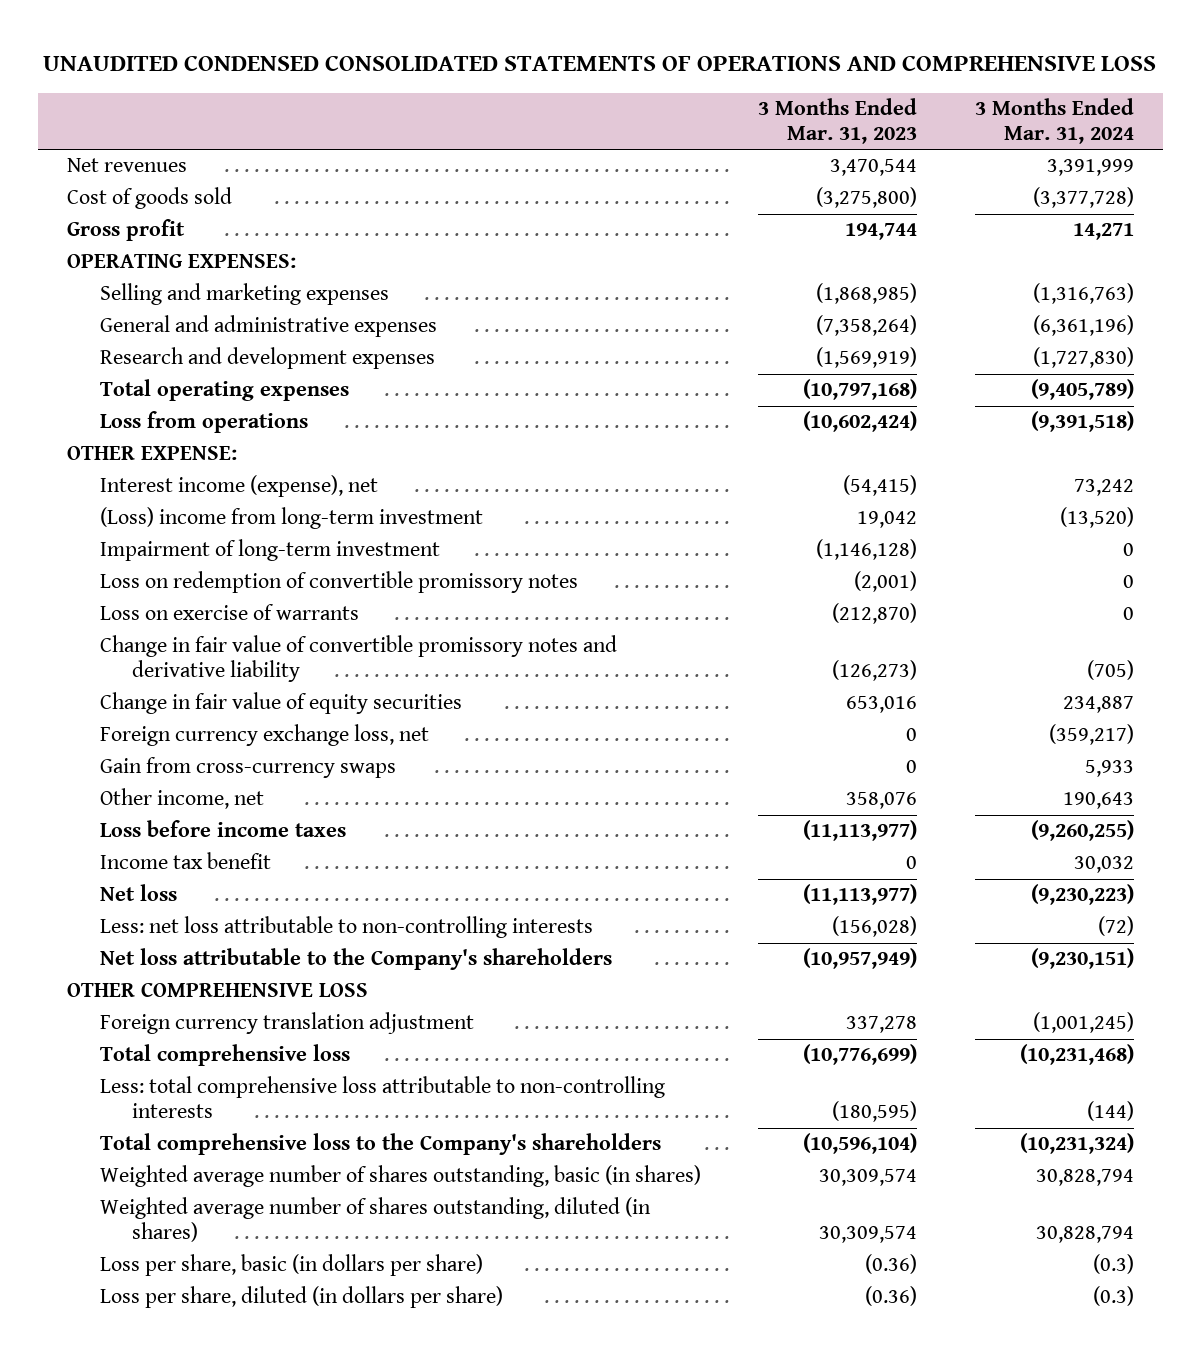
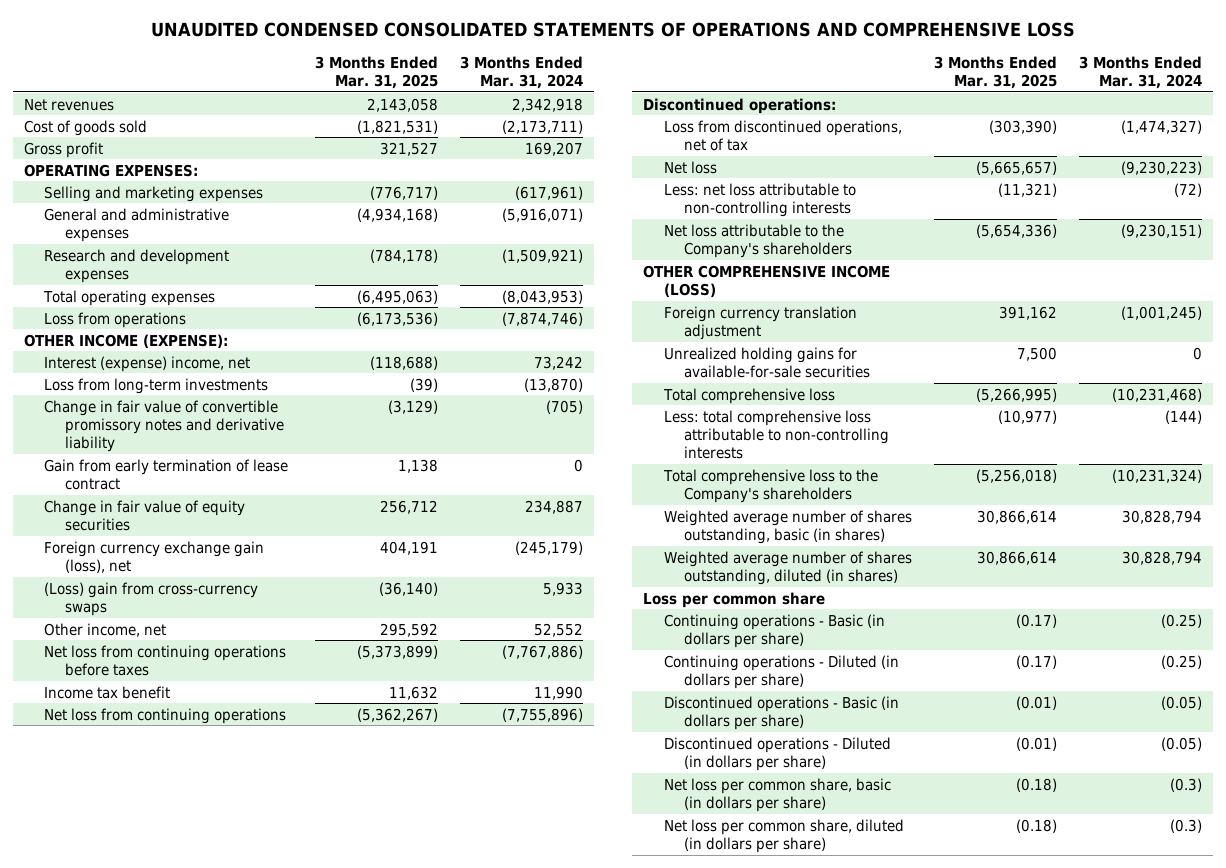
[758,98,918,145] 3 Months Ended Mar. 31, 2023 -> none
none -> [314,56,438,90] 3 Months Ended Mar. 31, 2025
[1046,159,1134,177] 3,391,999 -> [511,97,583,112] 2,342,918
[1032,187,1134,209] (3,377,728) -> [501,119,583,134] (2,173,711)
[1072,223,1134,241] 14,271 -> [524,141,583,156] 169,207
[99,539,440,562] Impairment of long-term investment -> none
[99,571,578,594] Loss on redemption of convertible promissory notes -> none
[99,604,359,621] Loss on exercise of warrants -> none
[1032,283,1134,305] (1,316,763) -> [514,185,583,200] (617,961)
[1032,315,1134,337] (6,361,196) -> [501,207,583,222] (5,916,071)
[1032,347,1134,369] (1,727,830) -> [501,248,583,263] (1,509,921)
[1030,379,1134,401] (9,405,789) -> [501,289,583,304] (8,043,953)
[1030,411,1134,433] (9,391,518) -> [501,311,583,326] (7,874,746)
[66,446,237,461] OTHER EXPENSE: -> [23,333,228,348] OTHER INCOME (EXPENSE):
[99,475,378,498] Interest income (expense), net -> [44,355,251,372] Interest (expense) income, net
[99,507,483,530] (Loss) income from long-term investment -> [44,377,269,394] Loss from long-term investments
[1059,507,1134,529] (13,520) -> [523,377,583,392] (13,870)
none -> [44,458,289,491] Gain from early termination of lease contract
[99,724,429,747] Foreign currency exchange loss, net -> [44,540,265,574] Foreign currency exchange gain (loss), net
[1048,724,1134,746] (359,217) -> [514,540,583,555] (245,179)
[99,757,396,779] Gain from cross-currency swaps -> [44,581,259,617] (Loss) gain from cross-currency swaps
[1062,792,1134,810] 190,643 -> [533,622,583,637] 52,552
[99,820,346,838] Loss before income taxes -> [44,644,287,677] Net loss from continuing operations before taxes
[1030,820,1134,842] (9,260,255) -> [501,644,583,659] (7,767,886)
[1073,856,1134,874] 30,032 -> [533,685,583,700] 11,990
none -> [44,707,287,724] Net loss from continuing operations
none -> [643,97,837,114] Discontinued operations:
none -> [663,119,902,152] Loss from discontinued operations, net of tax
[66,982,368,998] OTHER COMPREHENSIVE LOSS -> [643,264,891,298] OTHER COMPREHENSIVE INCOME (LOSS)
none -> [663,346,871,379] Unrealized holding gains for available-for-sale securities
none -> [643,591,826,608] Loss per common share
none -> [663,613,885,649] Continuing operations - Basic (in dollars per share)
none -> [663,654,899,690] Continuing operations - Diluted (in dollars per share)
none -> [663,695,899,731] Discontinued operations - Basic (in dollars per share)
none -> [663,736,891,772] Discontinued operations - Diluted (in dollars per share)
[99,1254,483,1277] Loss per share, basic (in dollars per share) -> [663,777,891,813] Net loss per common share, basic (in dollars per share)
[99,1286,503,1309] Loss per share, diluted (in dollars per share) -> [663,818,904,854] Net loss per common share, diluted (in dollars per share)

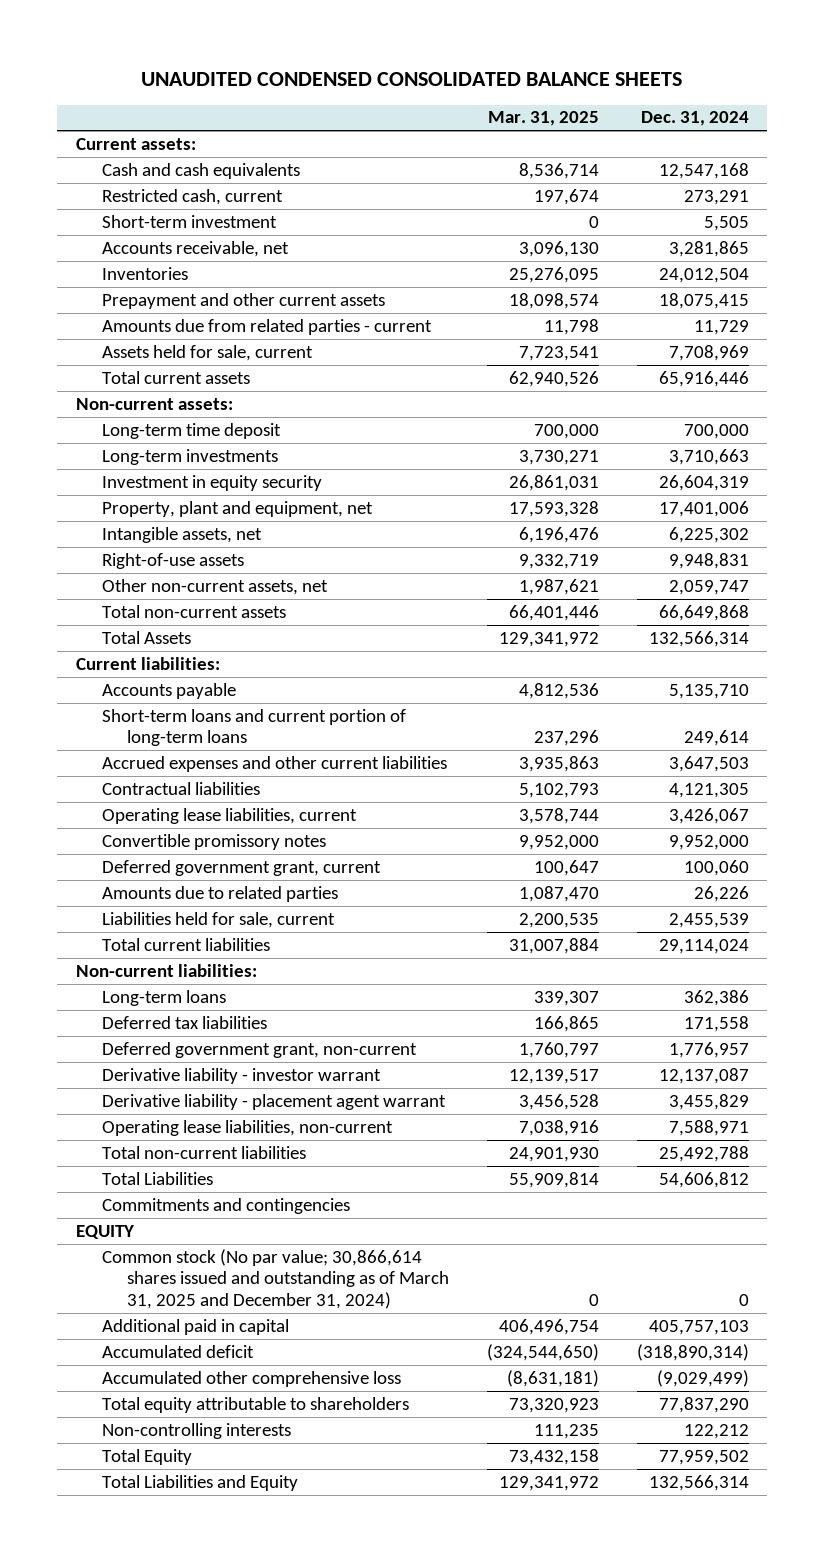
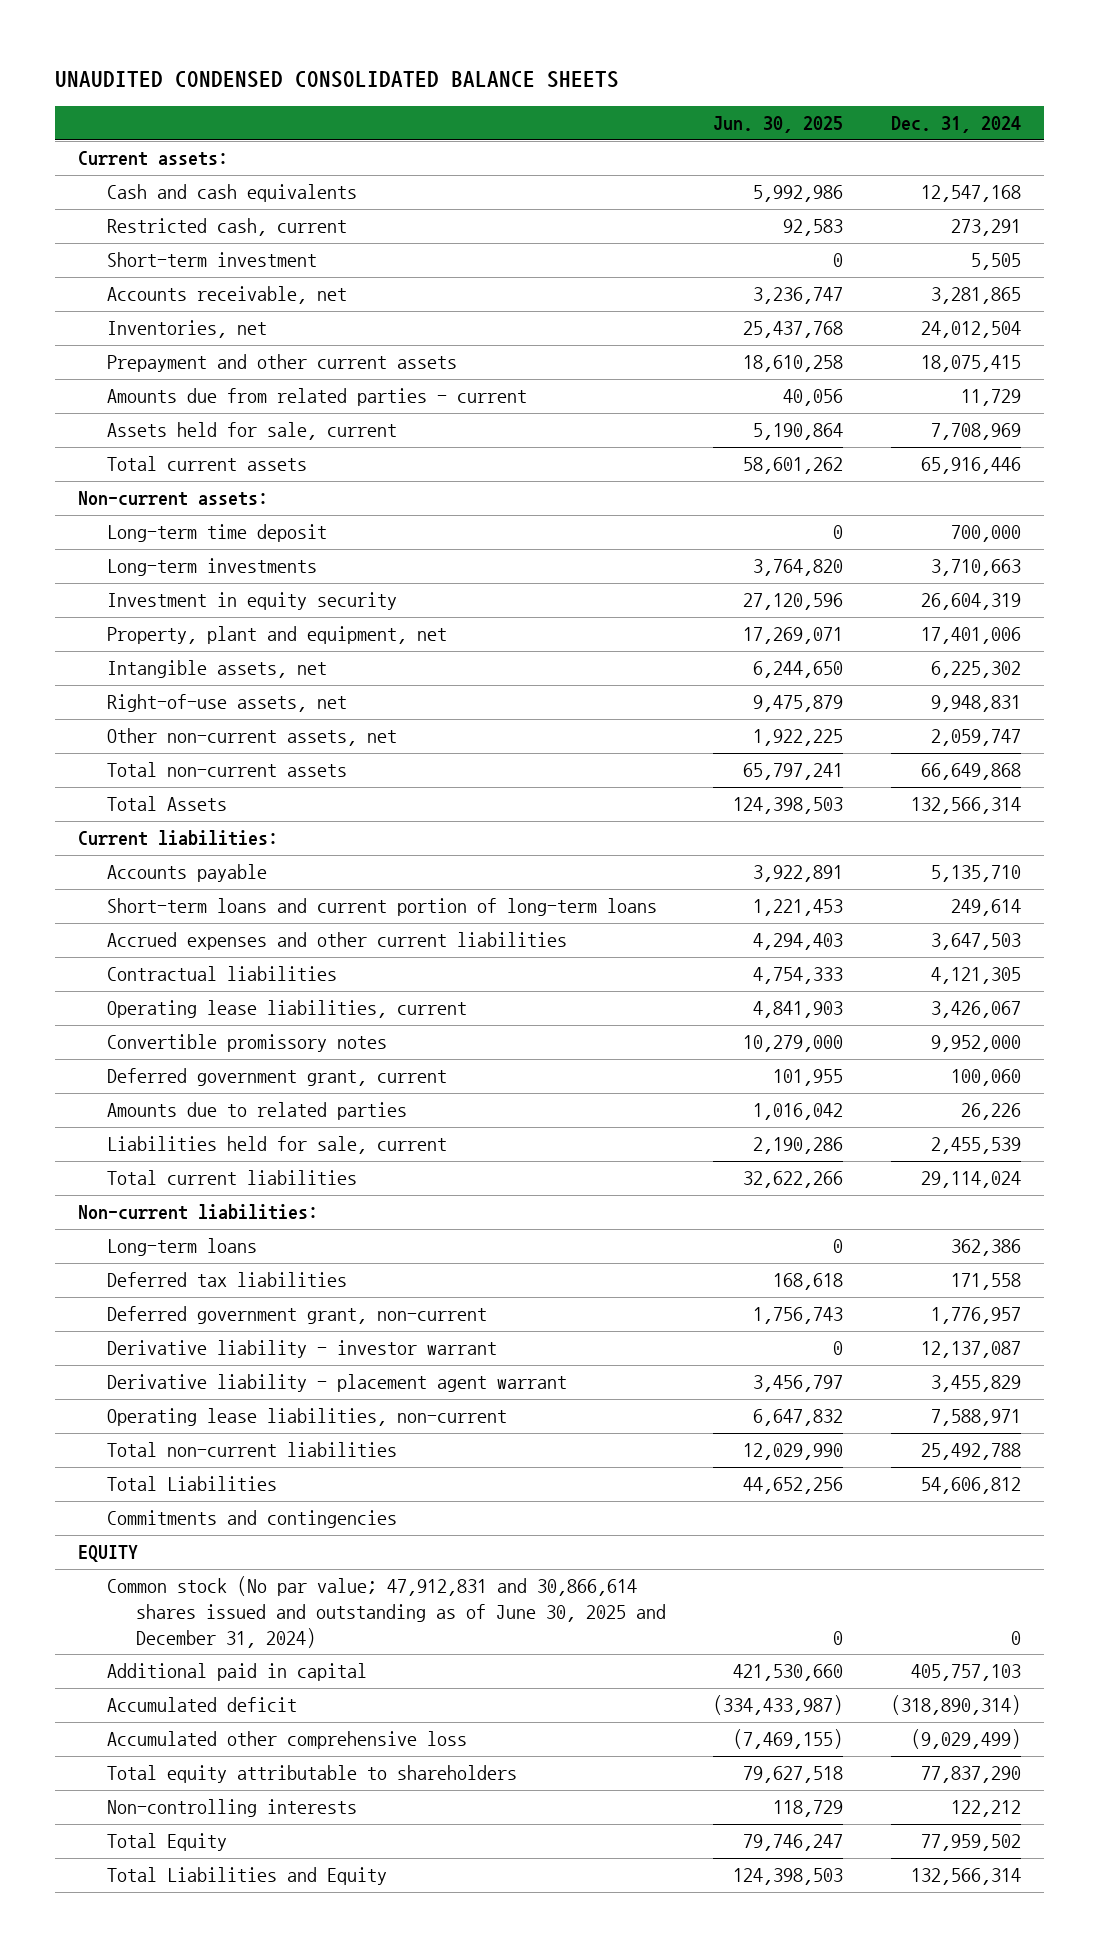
[487,111,599,127] Mar. 31, 2025 -> none
none -> [713,116,844,134] Jun. 30, 2025
[101,266,188,280] Inventories -> [107,320,268,339] Inventories, net
[101,552,244,569] Right-of-use assets -> [107,694,348,713] Right-of-use assets, net
[101,1248,450,1309] Common stock (No par value; 30,866,614 shares issued and outstanding as of March 31, 2025 and December 31, 2024) -> [107,1576,666,1648] Common stock (No par value; 47,912,831 and 30,866,614 shares issued and outstanding as of June 30, 2025 and December 31, 2024)

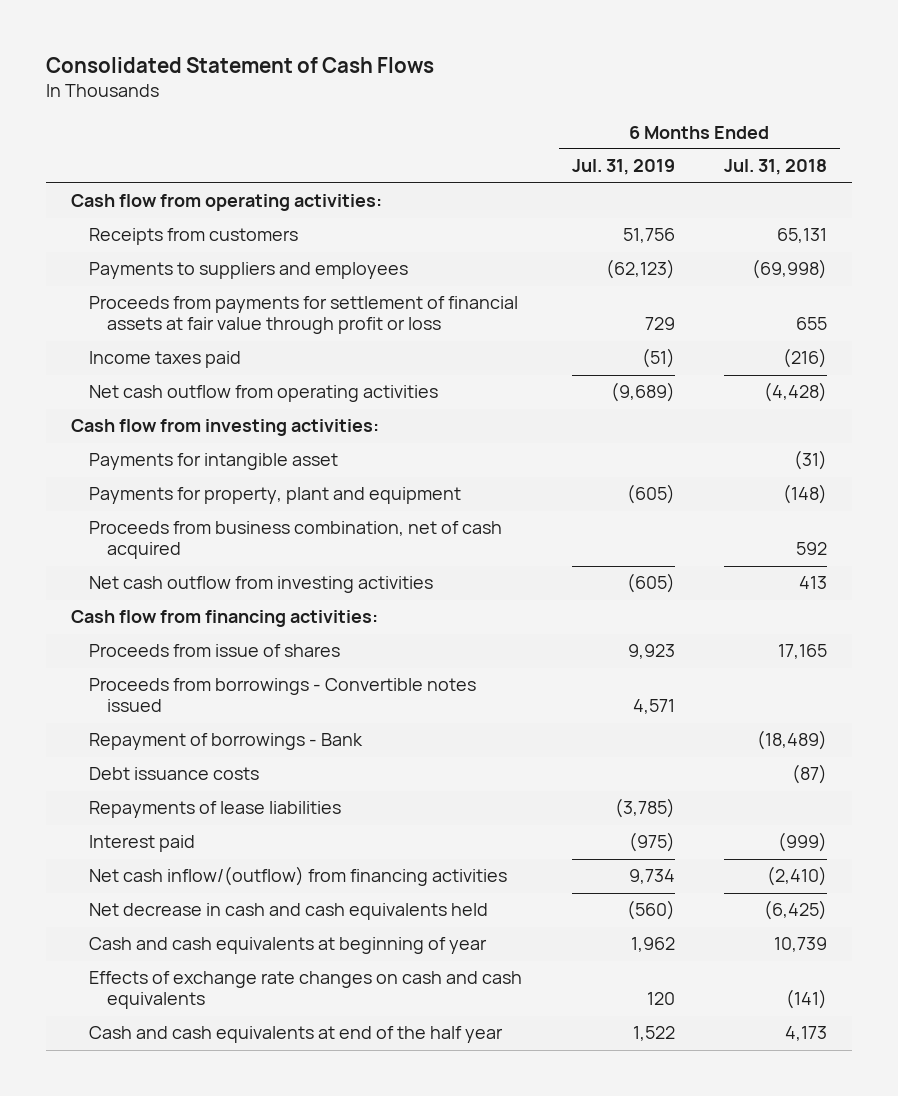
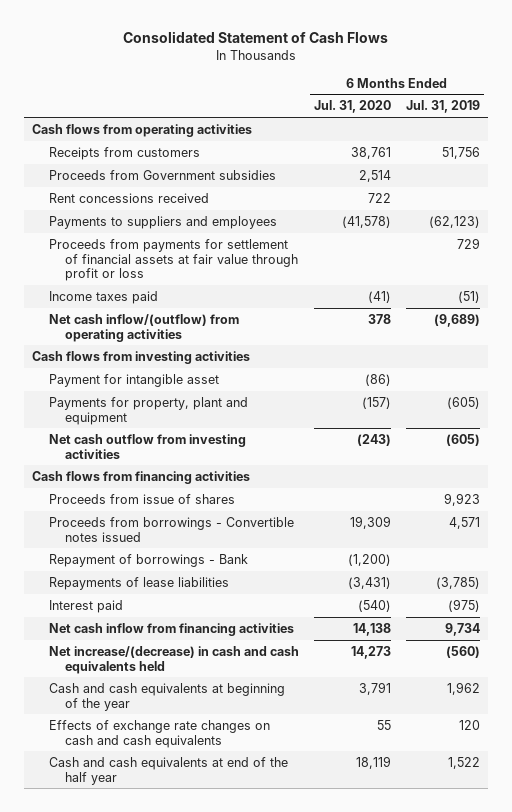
[724,159,828,176] Jul. 31, 2018 -> none
none -> [313,100,391,114] Jul. 31, 2020
[70,194,382,212] Cash flow from operating activities: -> [31,123,252,137] Cash flows from operating activities
none -> [48,169,276,180] Proceeds from Government subsidies
none -> [48,192,209,203] Rent concessions received
[88,385,438,403] Net cash outflow from operating activities -> [48,313,239,342] Net cash inflow/(outflow) from operating activities
[70,419,379,437] Cash flow from investing activities: -> [31,350,250,364] Cash flows from investing activities
[88,453,338,471] Payments for intangible asset -> [48,373,219,387] Payment for intangible asset
[88,521,502,560] Proceeds from business combination, net of cash acquired -> none
[70,610,378,628] Cash flow from financing activities: -> [31,470,250,484] Cash flows from financing activities
[88,767,259,781] Debt issuance costs -> none
[88,866,507,887] Net cash inflow/(outflow) from financing activities -> [48,622,294,636] Net cash inflow from financing activities
[88,903,488,921] Net decrease in cash and cash equivalents held -> [48,645,299,674] Net increase/(decrease) in cash and cash equivalents held
[88,937,487,955] Cash and cash equivalents at beginning of year -> [48,682,285,711] Cash and cash equivalents at beginning of the year

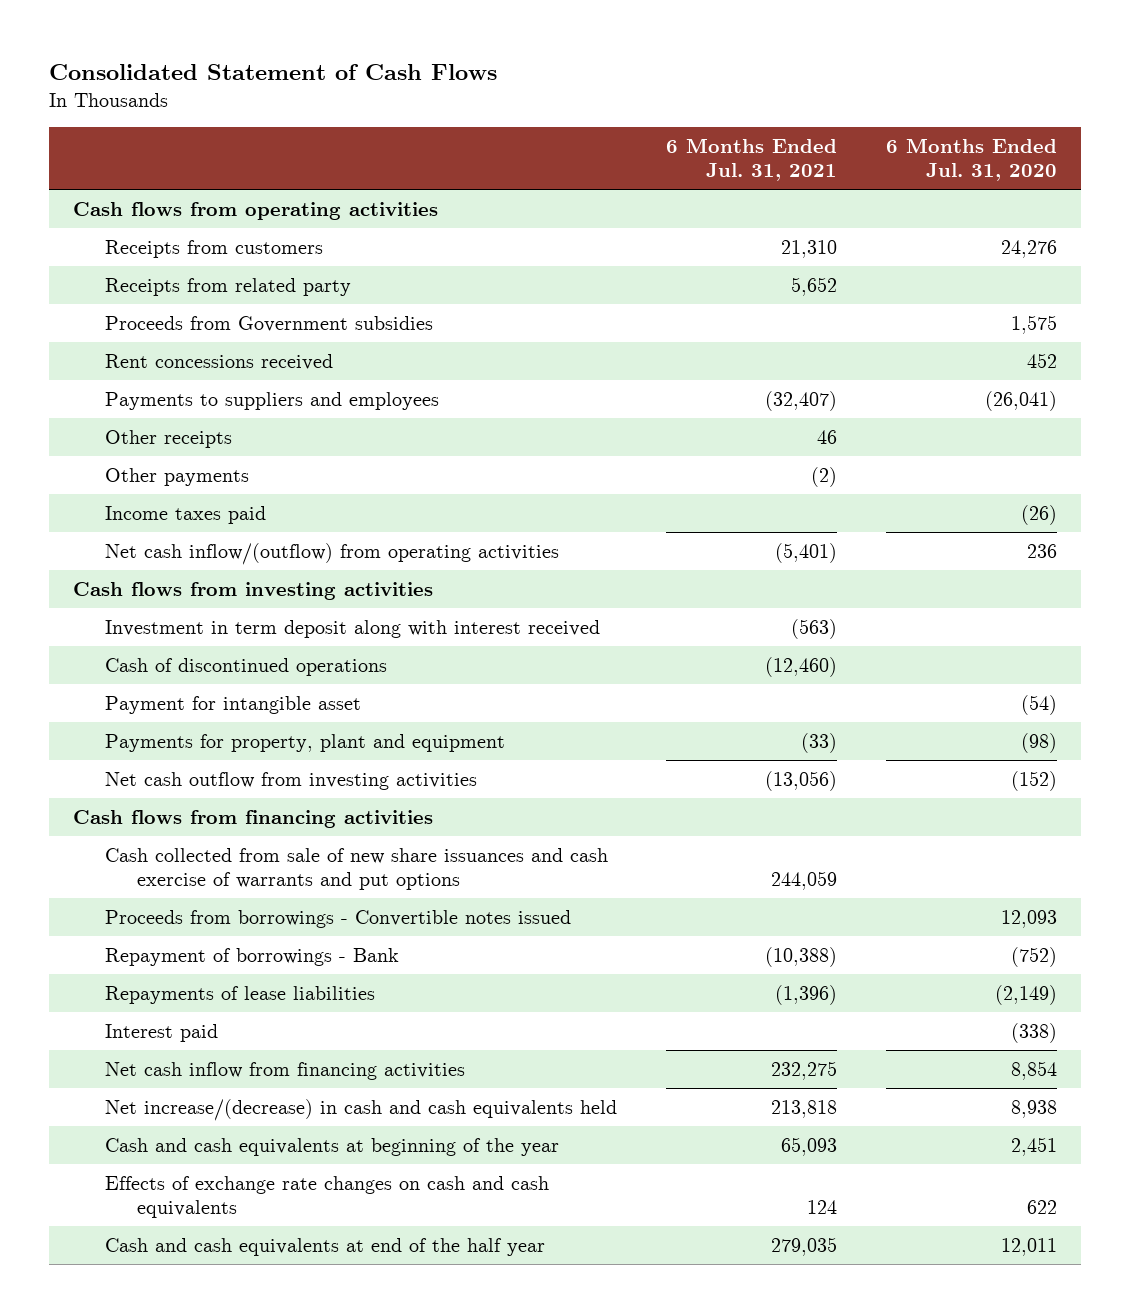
[406,100,481,114] Jul. 31, 2019 -> none
none -> [665,138,837,181] 6 Months Ended Jul. 31, 2021
[48,238,299,282] Proceeds from payments for settlement of financial assets at fair value through profit or loss -> none
[350,146,391,159] 38,761 -> [1000,240,1057,259] 24,276
none -> [105,278,352,297] Receipts from related party
[358,169,391,182] 2,514 -> [1010,315,1057,335] 1,575
[367,192,391,203] 722 -> [1026,353,1057,369] 452
[341,215,391,228] (41,578) -> [984,391,1057,412] (26,041)
none -> [105,430,233,449] Other receipts
none -> [105,468,250,487] Other payments
[367,290,391,303] (41) -> [1020,505,1057,526] (26)
[367,313,391,324] 378 -> [1026,544,1057,559] 236
none -> [105,620,601,639] Investment in term deposit along with interest received
none -> [105,658,388,677] Cash of discontinued operations
[364,373,391,386] (86) -> [1020,695,1057,716] (54)
[361,396,391,409] (157) -> [1020,733,1057,754] (98)
[356,433,391,446] (243) -> [1010,771,1057,792] (152)
[48,493,235,504] Proceeds from issue of shares -> [105,848,609,890] Cash collected from sale of new share issuances and cash exercise of warrants and put options
[349,515,391,529] 19,309 -> [1000,910,1057,929] 12,093
[347,553,391,566] (1,200) -> [1010,947,1057,968] (752)
[347,576,391,589] (3,431) -> [994,985,1057,1006] (2,149)
[357,599,391,612] (540) -> [1010,1023,1057,1044] (338)
[352,622,391,636] 14,138 -> [1010,1061,1057,1081] 8,854
[350,645,391,659] 14,273 -> [1010,1100,1057,1119] 8,938
[358,681,391,695] 3,791 -> [1010,1137,1057,1157] 2,451
[376,719,391,730] 55 -> [1026,1199,1057,1214] 622
[355,755,391,769] 18,119 -> [1000,1238,1057,1257] 12,011

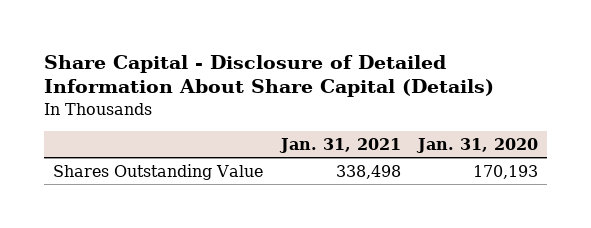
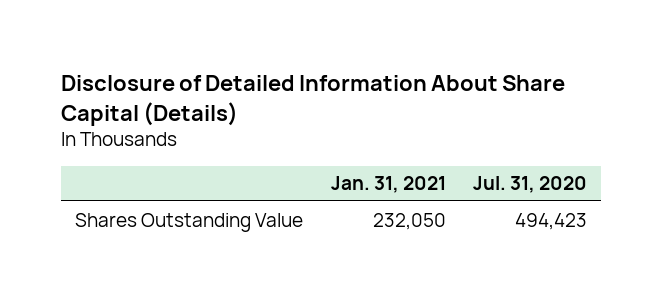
[44,54,495,98] Share Capital - Disclosure of Detailed Information About Share Capital (Details) -> [61,74,566,126] Disclosure of Detailed Information About Share Capital (Details)
[416,137,539,153] Jan. 31, 2020 -> none
none -> [473,176,588,194] Jul. 31, 2020
[335,165,401,180] 338,498 -> [372,212,446,230] 232,050

